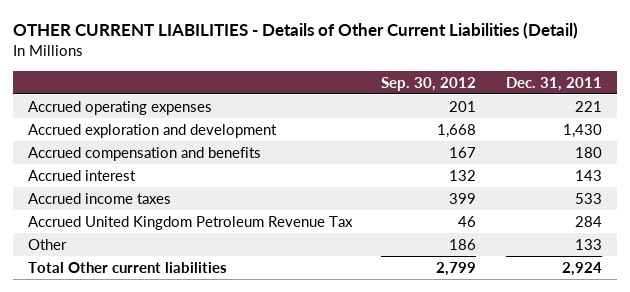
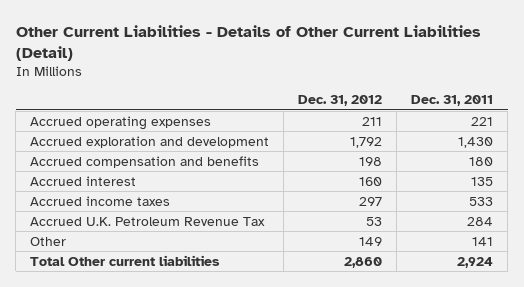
[12,21,578,39] OTHER CURRENT LIABILITIES - Details of Other Current Liabilities (Detail) -> [15,24,481,61] Other Current Liabilities - Details of Other Current Liabilities (Detail)
[381,76,477,91] Sep. 30, 2012 -> none
none -> [298,95,383,107] Dec. 31, 2012
[575,169,603,181] 143 -> [471,176,494,186] 135
[27,215,353,230] Accrued United Kingdom Petroleum Revenue Tax -> [30,216,266,226] Accrued U.K. Petroleum Revenue Tax
[575,238,603,250] 133 -> [472,236,494,246] 141

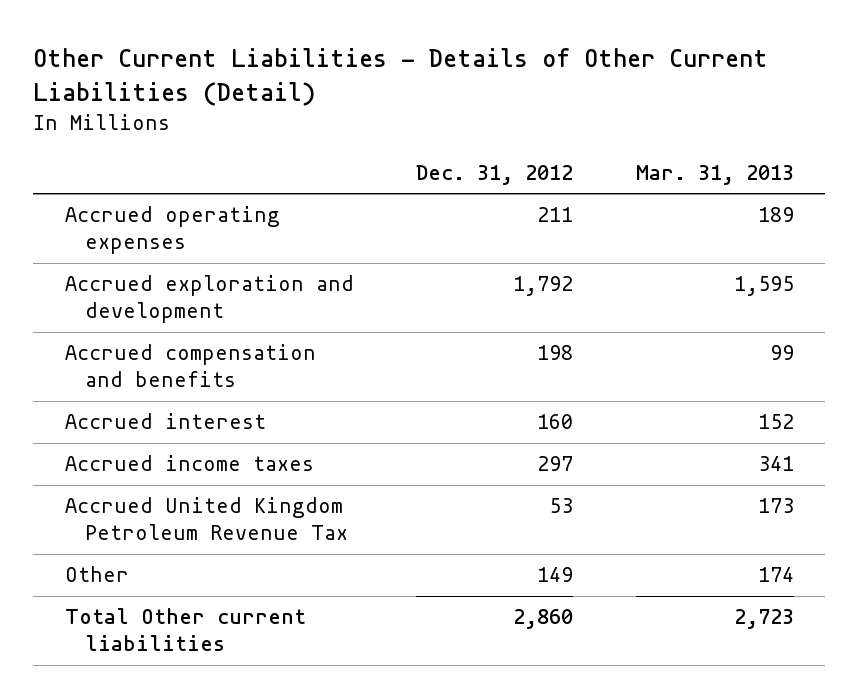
[411,95,494,107] Dec. 31, 2011 -> none
none -> [635,164,794,185] Mar. 31, 2013
[30,216,266,226] Accrued U.K. Petroleum Revenue Tax -> [64,497,349,541] Accrued United Kingdom Petroleum Revenue Tax

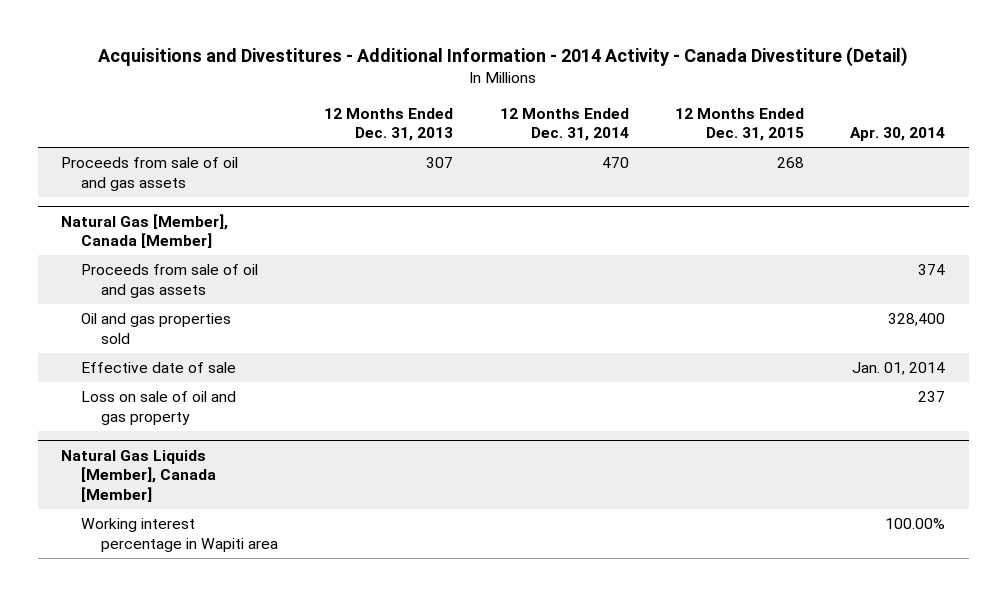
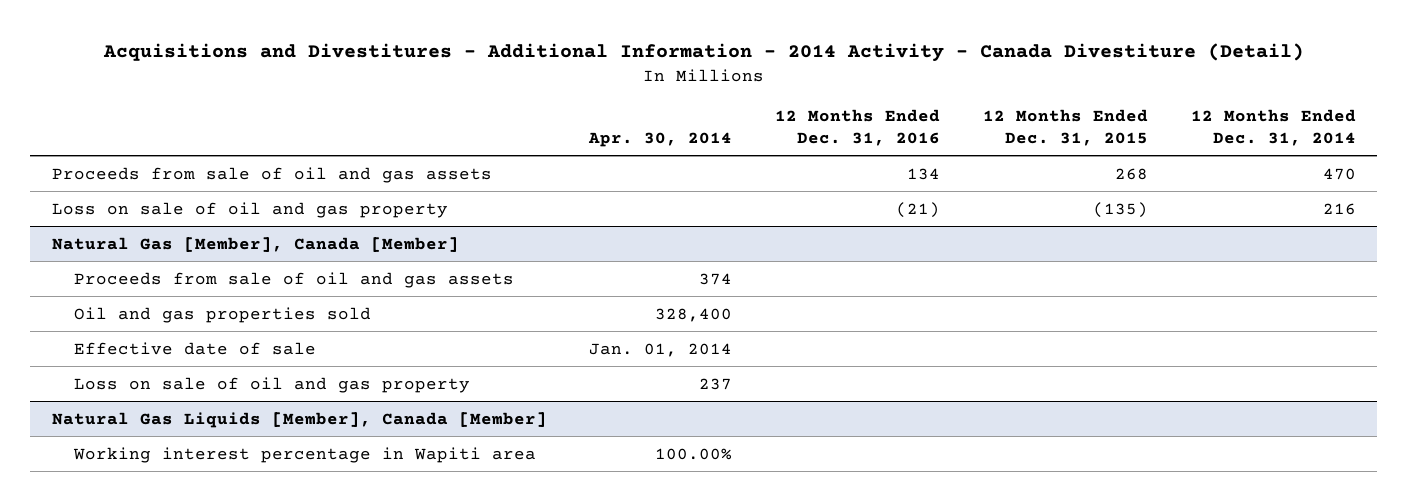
[324,107,454,142] 12 Months Ended Dec. 31, 2013 -> none
none -> [775,108,941,146] 12 Months Ended Dec. 31, 2016
none -> [51,201,448,218] Loss on sale of oil and gas property

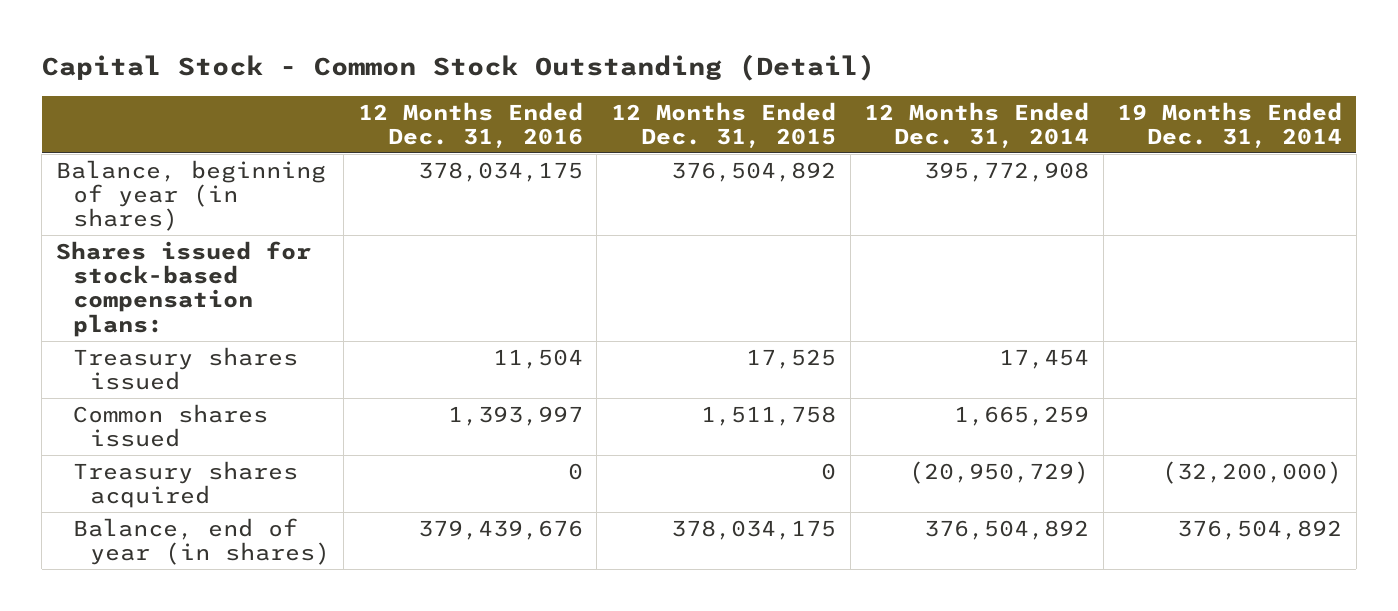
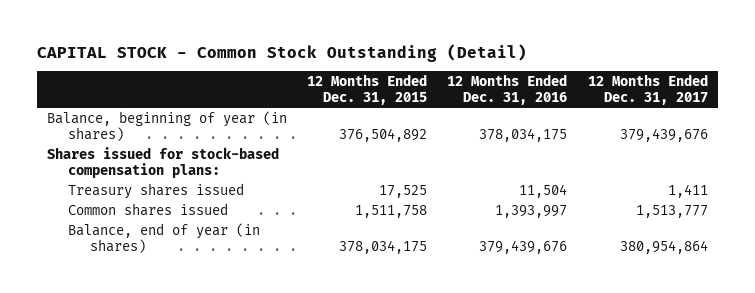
[41,53,875,81] Capital Stock - Common Stock Outstanding (Detail) -> [36,43,527,62] CAPITAL STOCK - Common Stock Outstanding (Detail)
[864,101,1090,149] 12 Months Ended Dec. 31, 2014 -> none
[1117,101,1343,149] 19 Months Ended Dec. 31, 2014 -> none
none -> [587,73,708,105] 12 Months Ended Dec. 31, 2017
[72,460,298,509] Treasury shares acquired -> none

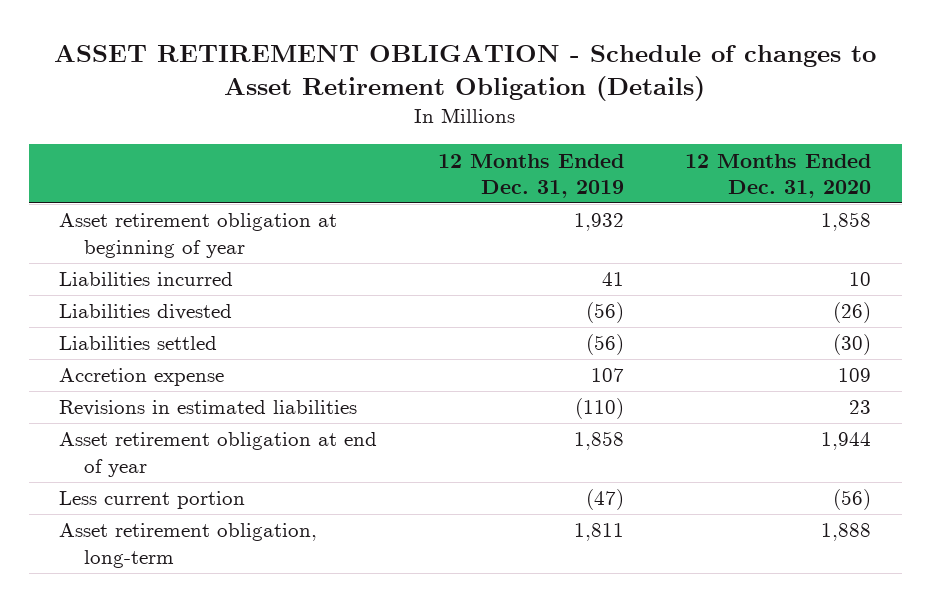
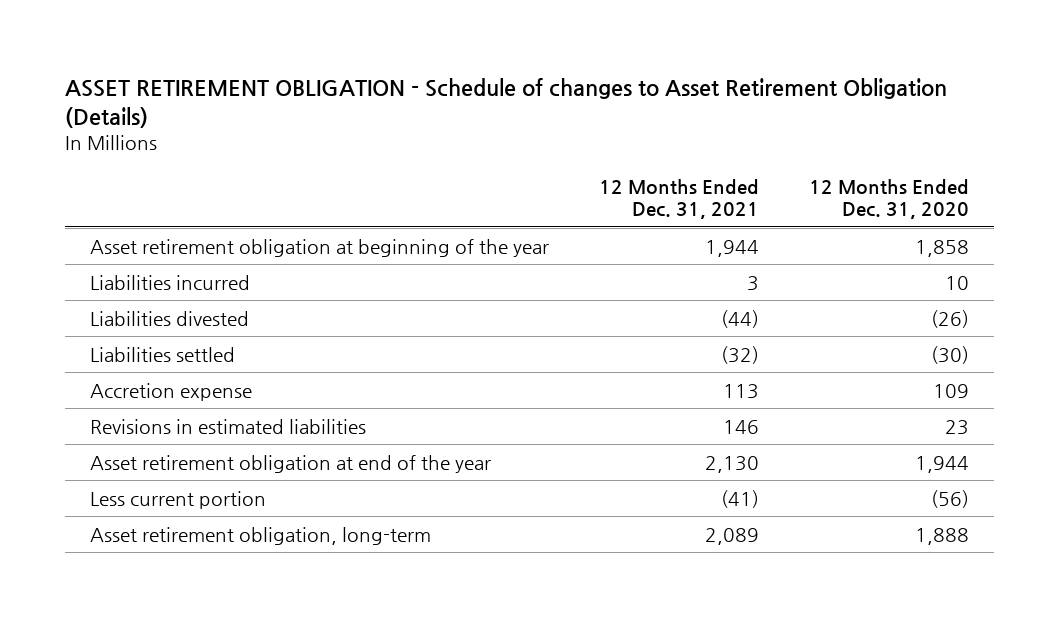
[438,153,625,199] 12 Months Ended Dec. 31, 2019 -> none
none -> [598,179,759,220] 12 Months Ended Dec. 31, 2021
[59,213,338,258] Asset retirement obligation at beginning of year -> [90,238,550,257] Asset retirement obligation at beginning of the year
[59,432,378,477] Asset retirement obligation at end of year -> [90,454,492,473] Asset retirement obligation at end of the year

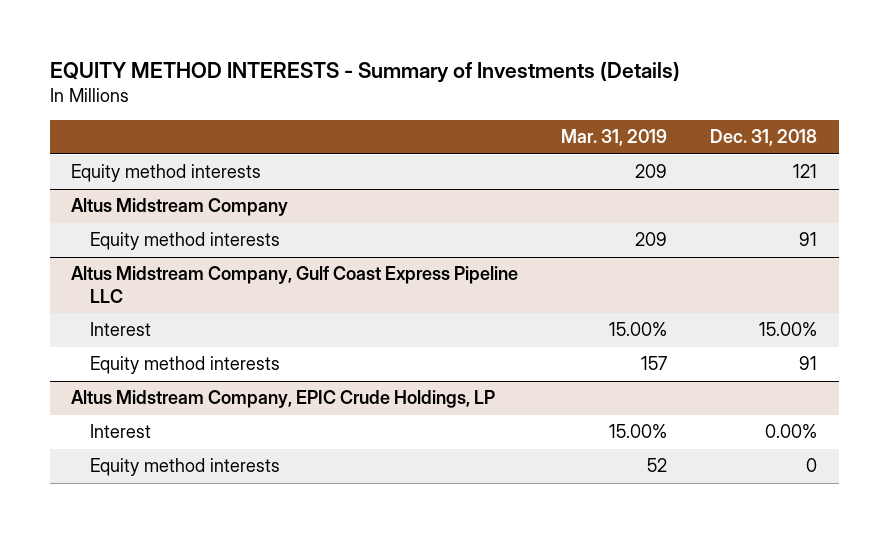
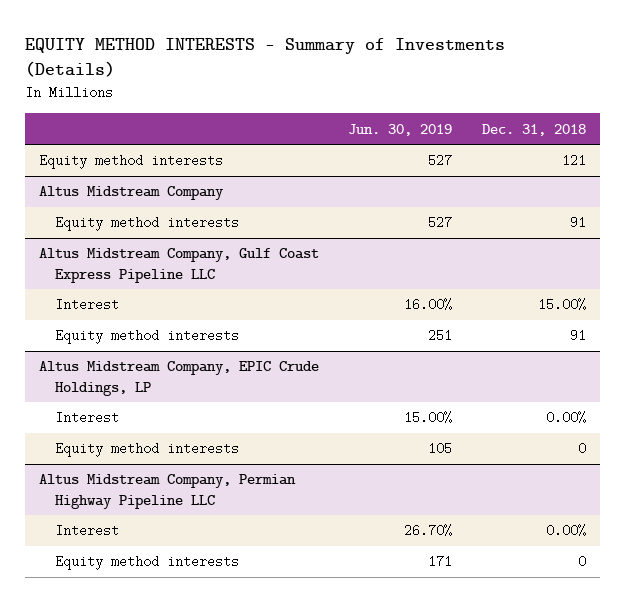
[561,129,668,147] Mar. 31, 2019 -> none
none -> [348,123,453,136] Jun. 30, 2019
none -> [39,474,297,509] Altus Midstream Company, Permian Highway Pipeline LLC
none -> [55,524,120,538] Interest
none -> [55,555,240,571] Equity method interests

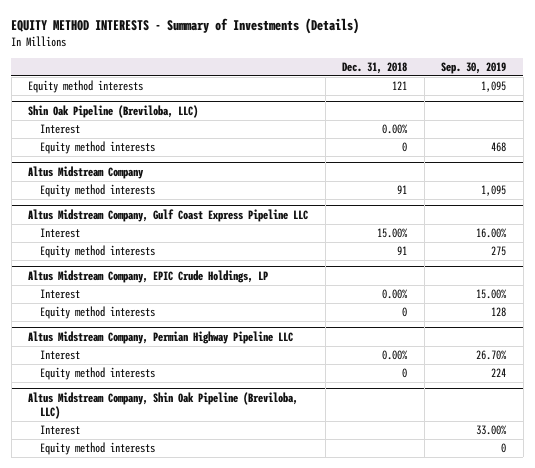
[348,123,453,136] Jun. 30, 2019 -> none
none -> [441,62,507,75] Sep. 30, 2019
none -> [28,105,199,119] Shin Oak Pipeline (Breviloba, LLC)
none -> [39,124,80,135] Interest
none -> [39,141,155,155] Equity method interests
none -> [28,392,299,420] Altus Midstream Company, Shin Oak Pipeline (Breviloba, LLC)
none -> [39,425,80,436] Interest
none -> [39,442,155,456] Equity method interests

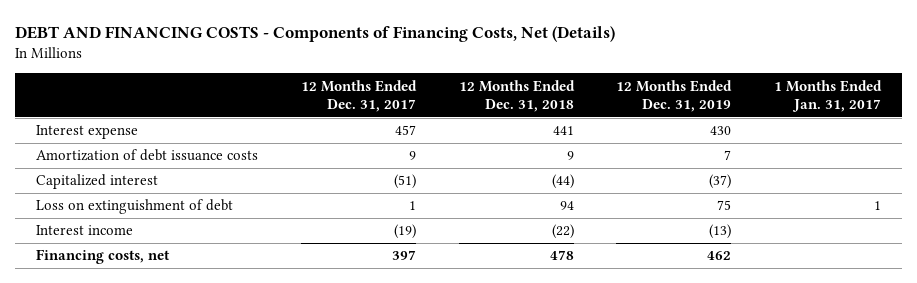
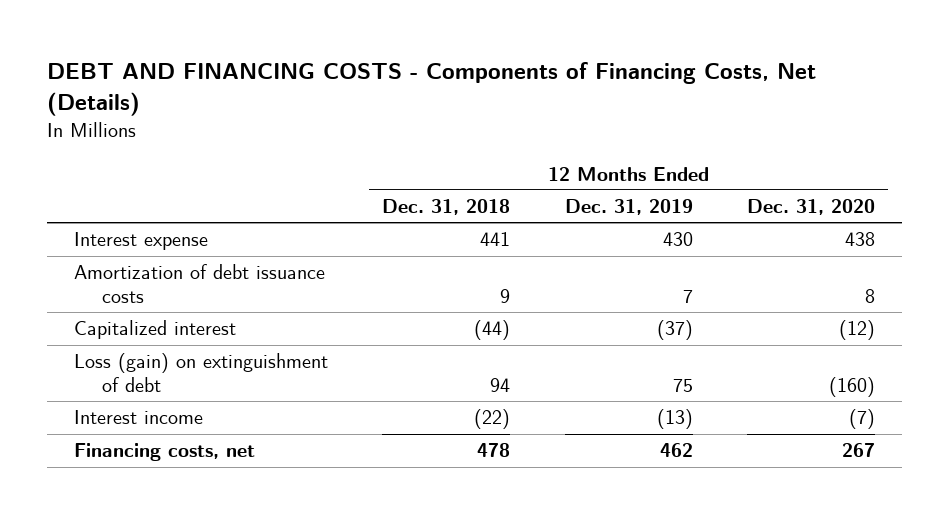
[301,79,418,113] 12 Months Ended Dec. 31, 2017 -> none
[773,79,882,113] 1 Months Ended Jan. 31, 2017 -> none
none -> [746,199,875,216] Dec. 31, 2020
[36,199,234,215] Loss on extinguishment of debt -> [74,353,329,392] Loss (gain) on extinguishment of debt

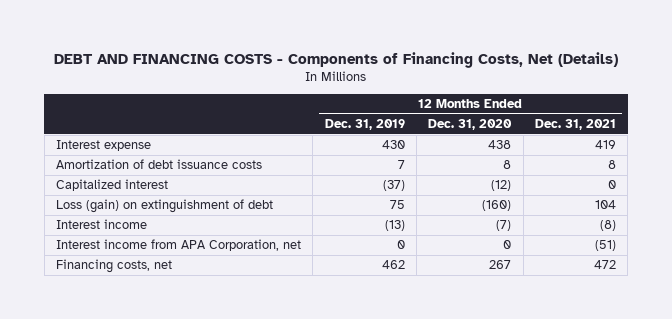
[382,199,511,216] Dec. 31, 2018 -> none
none -> [534,119,616,131] Dec. 31, 2021
none -> [56,239,302,252] Interest income from APA Corporation, net

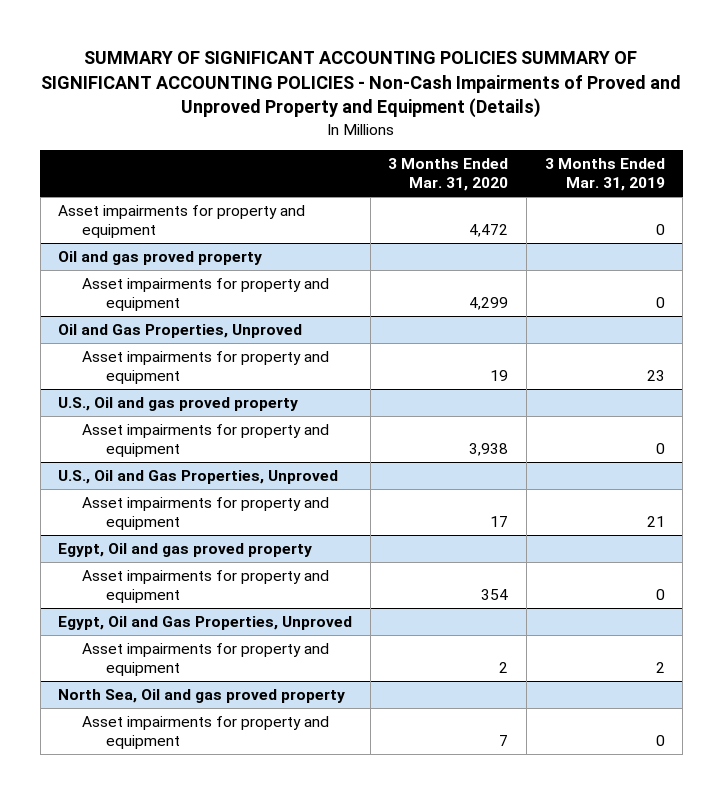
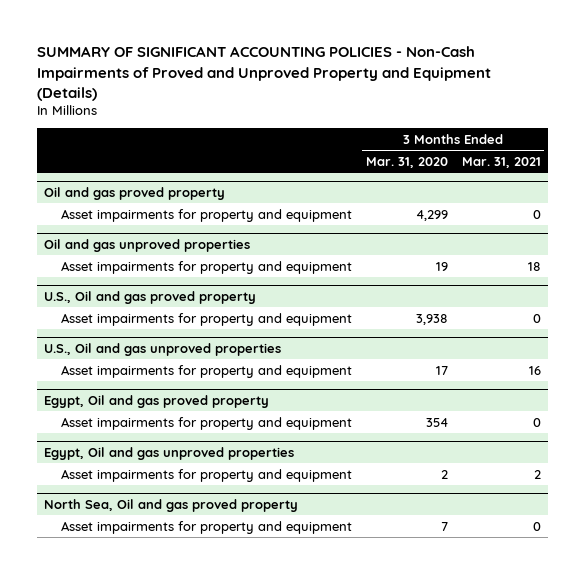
[41,51,682,119] SUMMARY OF SIGNIFICANT ACCOUNTING POLICIES SUMMARY OF SIGNIFICANT ACCOUNTING POLICIES - Non-Cash Impairments of Proved and Unproved Property and Equipment (Details) -> [37,46,492,101] SUMMARY OF SIGNIFICANT ACCOUNTING POLICIES - Non-Cash Impairments of Proved and Unproved Property and Equipment (Details)
[544,158,665,192] 3 Months Ended Mar. 31, 2019 -> none
none -> [461,156,541,168] Mar. 31, 2021
[58,205,306,239] Asset impairments for property and equipment -> none
[58,324,303,339] Oil and Gas Properties, Unproved -> [44,238,251,252] Oil and gas unproved properties
[58,470,339,485] U.S., Oil and Gas Properties, Unproved -> [44,342,282,356] U.S., Oil and gas unproved properties
[58,616,353,631] Egypt, Oil and Gas Properties, Unproved -> [44,446,295,460] Egypt, Oil and gas unproved properties

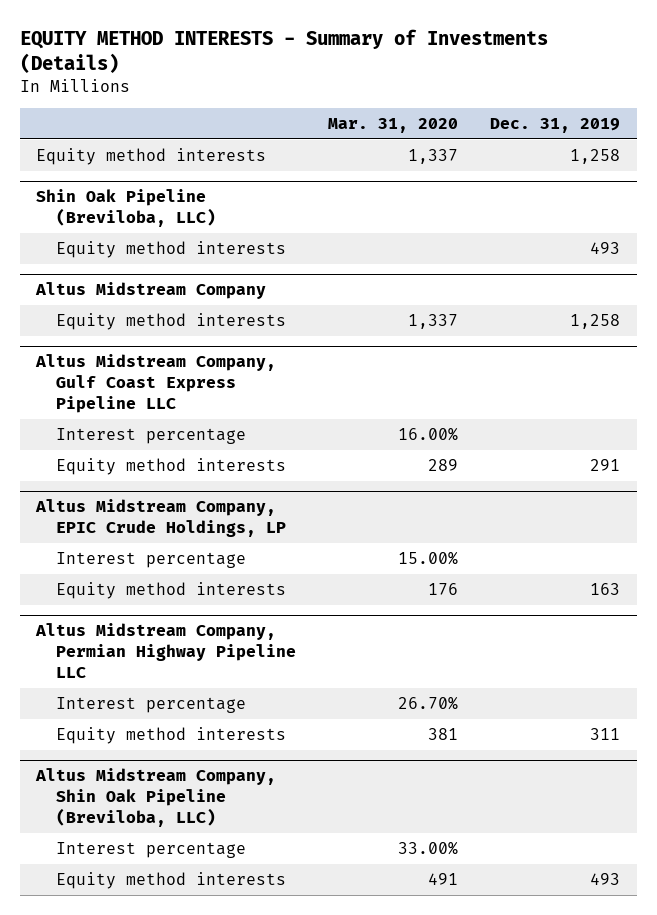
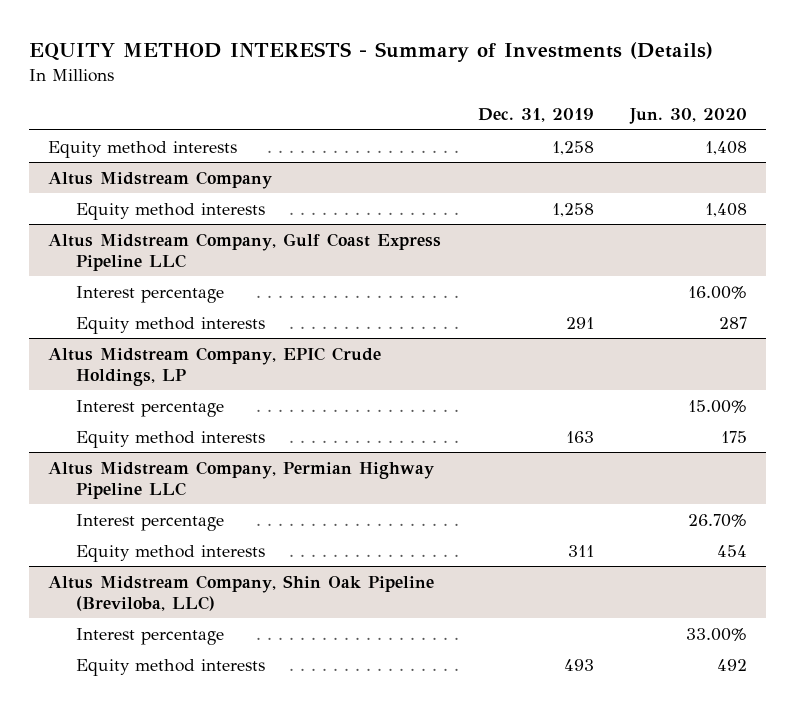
[328,118,459,134] Mar. 31, 2020 -> none
none -> [629,108,748,125] Jun. 30, 2020
[36,189,216,228] Shin Oak Pipeline (Breviloba, LLC) -> none
[55,241,286,259] Equity method interests -> none

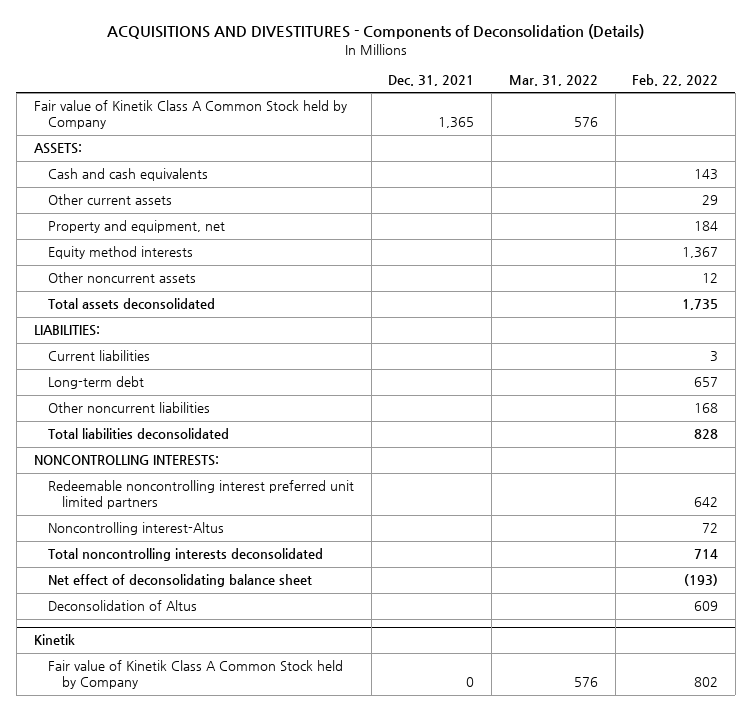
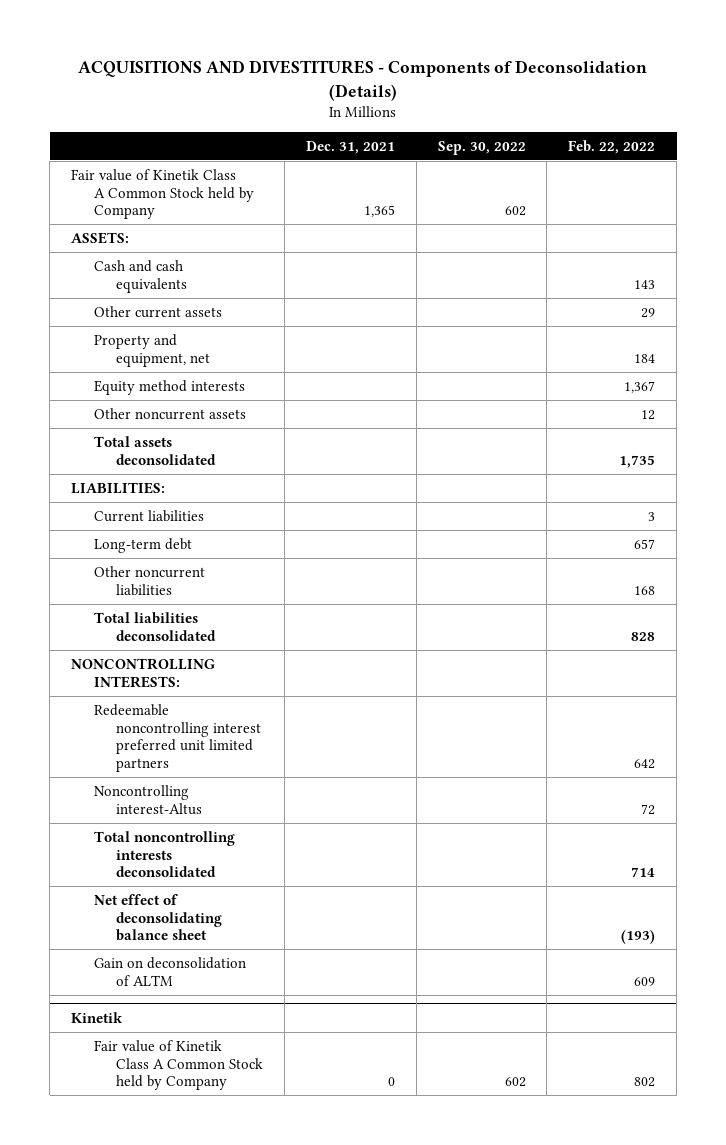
[508,74,598,86] Mar. 31, 2022 -> none
none -> [437,140,526,155] Sep. 30, 2022
[47,600,197,612] Deconsolidation of Altus -> [93,956,246,986] Gain on deconsolidation of ALTM

